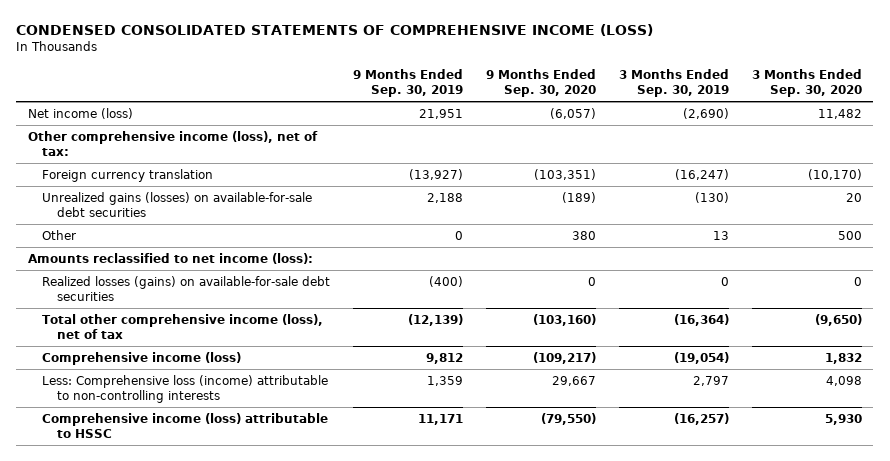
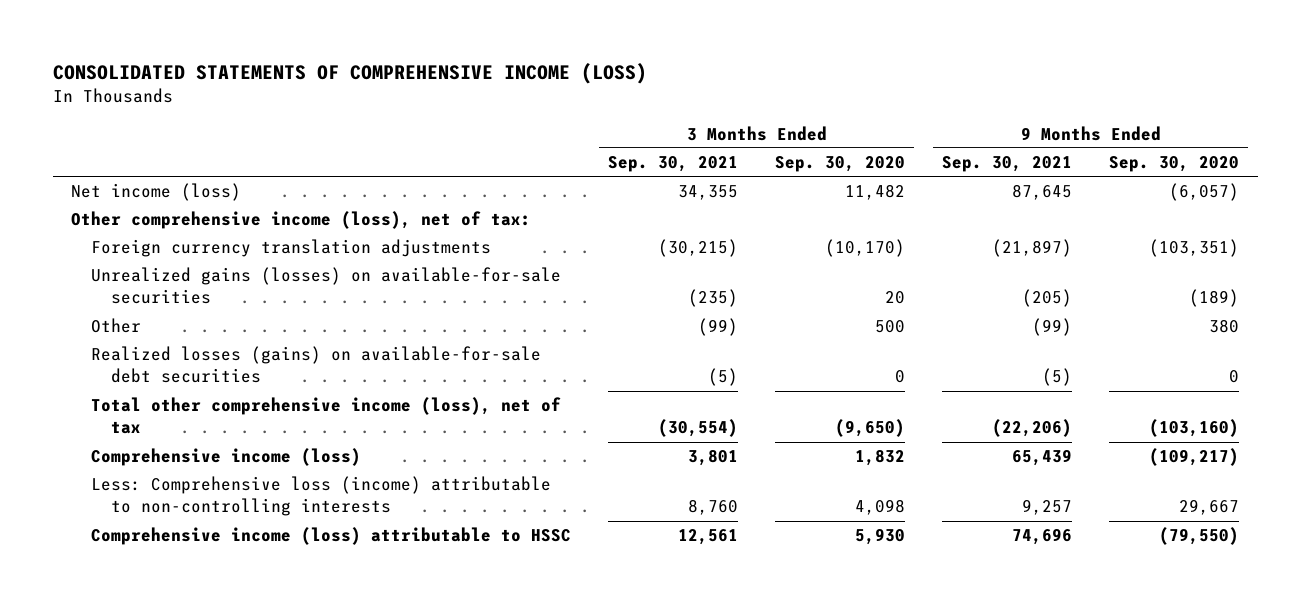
[16,23,654,36] CONDENSED CONSOLIDATED STATEMENTS OF COMPREHENSIVE INCOME (LOSS) -> [52,63,647,85] CONSOLIDATED STATEMENTS OF COMPREHENSIVE INCOME (LOSS)
[353,68,464,98] 9 Months Ended Sep. 30, 2019 -> none
[618,68,729,98] 3 Months Ended Sep. 30, 2019 -> none
none -> [608,156,739,173] Sep. 30, 2021
none -> [942,156,1073,173] Sep. 30, 2021
[42,168,214,182] Foreign currency translation -> [91,239,492,258] Foreign currency translation adjustments
[42,191,313,218] Unrealized gains (losses) on available-for-sale debt securities -> [91,267,562,305] Unrealized gains (losses) on available-for-sale securities
[27,252,313,264] Amounts reclassified to net income (loss): -> none

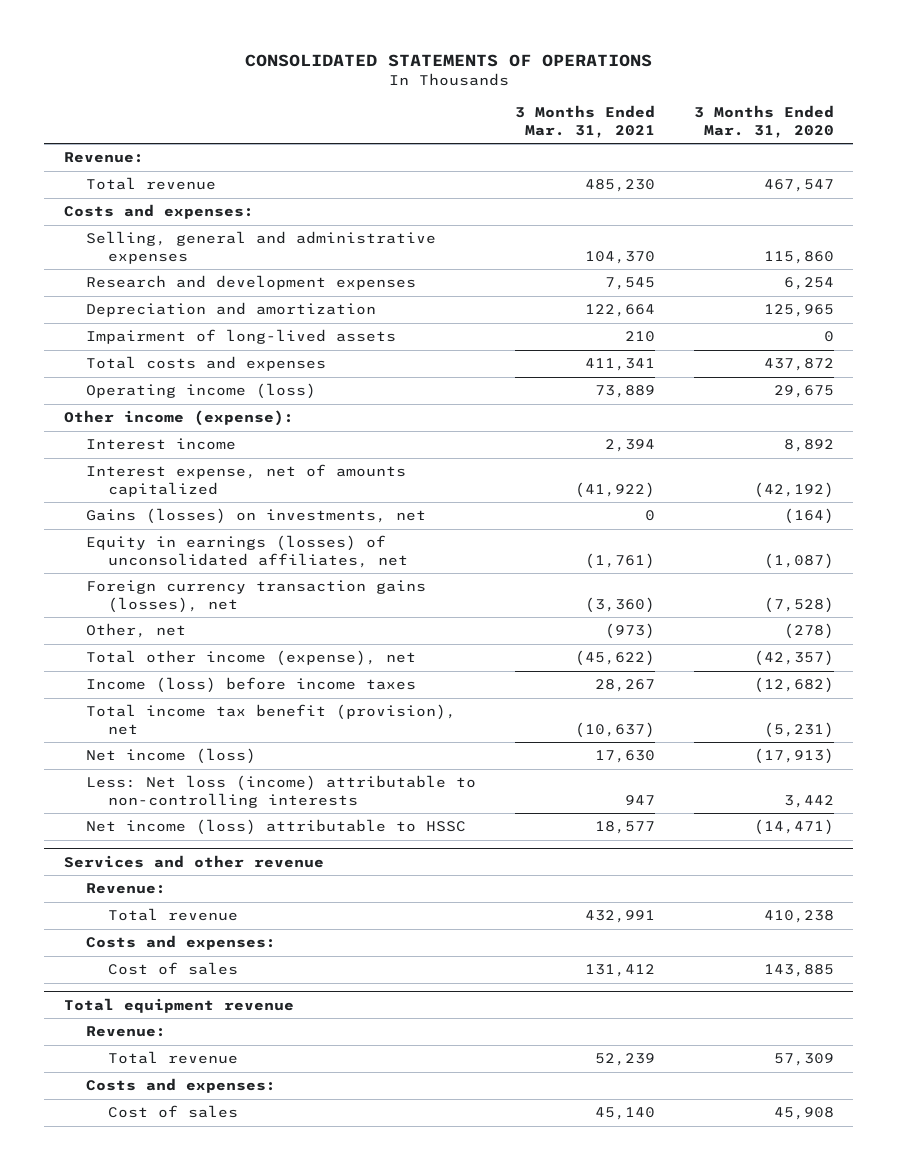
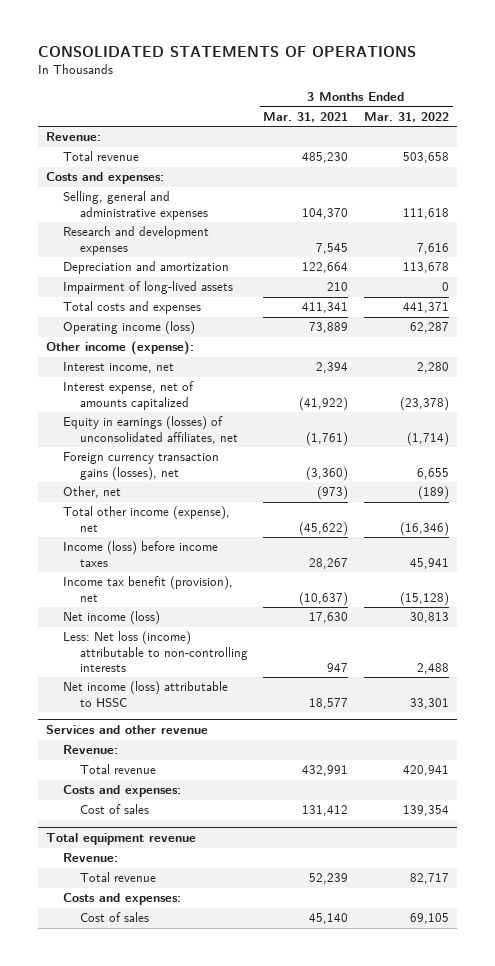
[693,105,834,138] 3 Months Ended Mar. 31, 2020 -> none
none -> [363,111,449,122] Mar. 31, 2022
[85,438,236,451] Interest income -> [62,362,174,374] Interest income, net
[85,508,426,525] Gains (losses) on investments, net -> none
[85,704,456,735] Total income tax benefit (provision), net -> [62,576,233,602] Income tax benefit (provision), net

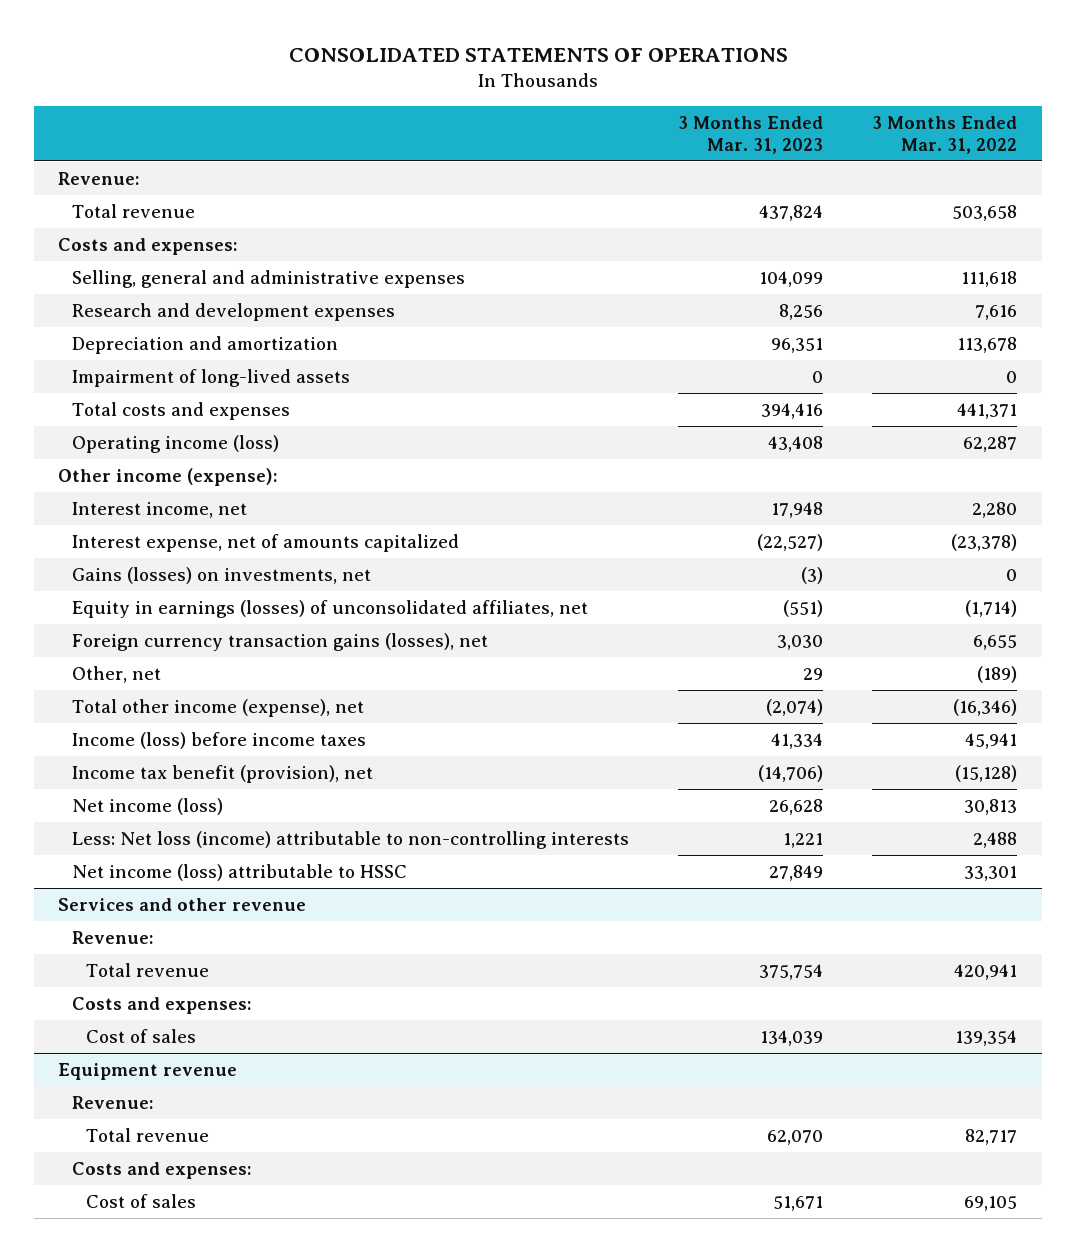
[263,111,349,122] Mar. 31, 2021 -> none
none -> [678,115,824,154] 3 Months Ended Mar. 31, 2023
none -> [71,566,371,584] Gains (losses) on investments, net
[45,832,196,845] Total equipment revenue -> [58,1062,238,1080] Equipment revenue

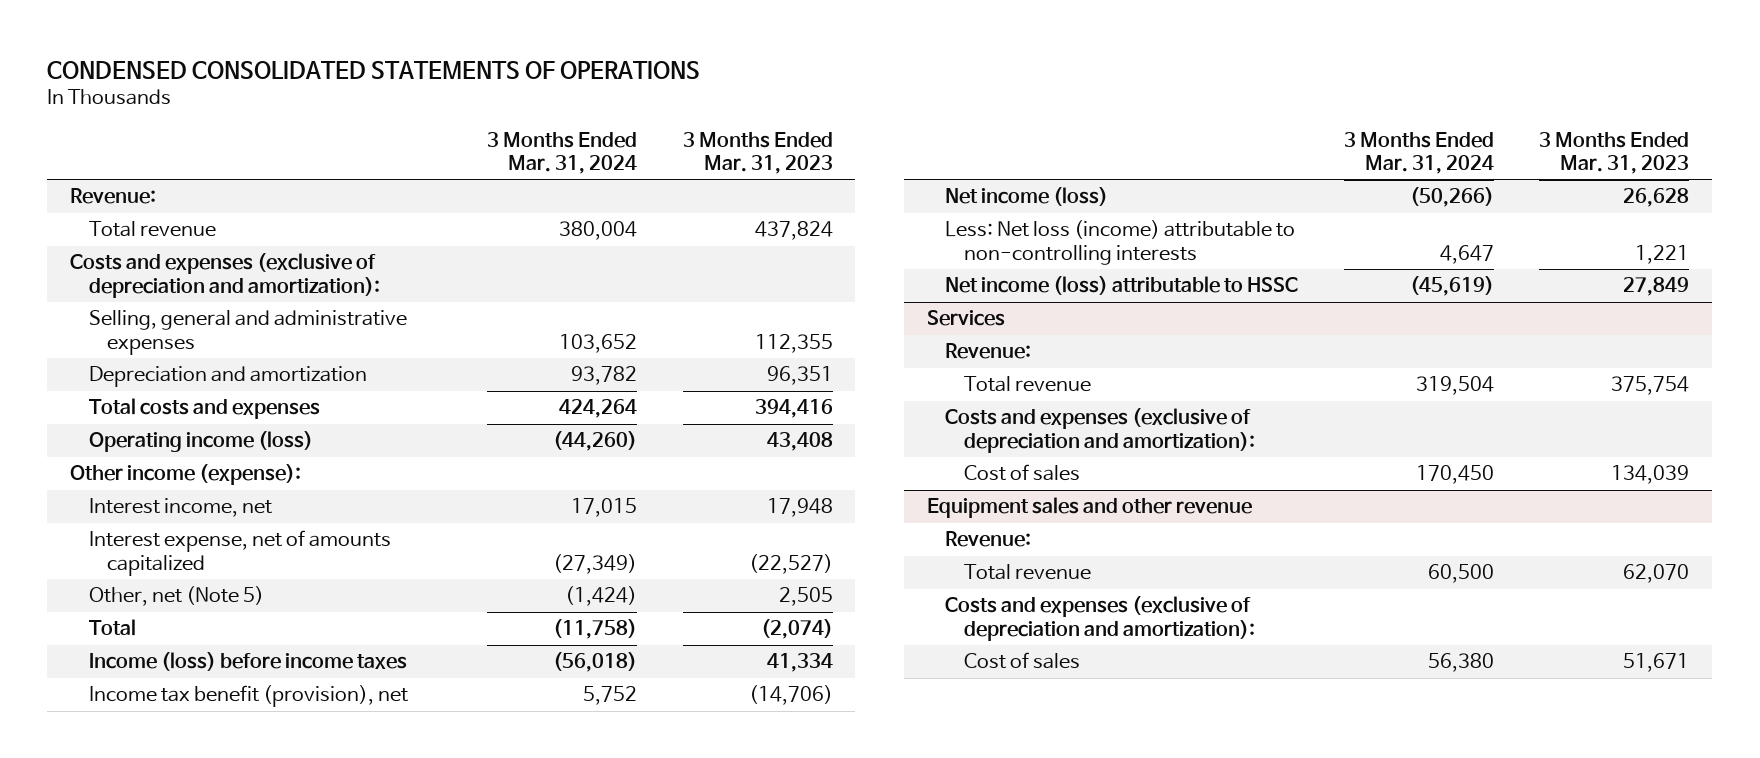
[288,48,788,63] CONSOLIDATED STATEMENTS OF OPERATIONS -> [47,60,701,79] CONDENSED CONSOLIDATED STATEMENTS OF OPERATIONS
[872,115,1018,154] 3 Months Ended Mar. 31, 2022 -> none
none -> [487,131,638,174] 3 Months Ended Mar. 31, 2024
[71,302,395,321] Research and development expenses -> none
[58,237,239,255] Costs and expenses: -> [70,253,380,298] Costs and expenses (exclusive of depreciation and amortization):
[759,270,824,287] 104,099 -> [754,333,833,353] 112,355
[71,368,350,387] Impairment of long-lived assets -> none
[71,566,371,584] Gains (losses) on investments, net -> none
[71,599,588,618] Equity in earnings (losses) of unconsolidated affiliates, net -> none
[71,632,488,651] Foreign currency transaction gains (losses), net -> none
[71,665,161,683] Other, net -> [88,586,264,607] Other, net (Note 5)
[803,667,824,680] 29 -> [778,587,833,607] 2,505
[71,698,364,717] Total other income (expense), net -> [88,619,136,637] Total
[58,897,307,911] Services and other revenue -> none
none -> [926,310,1005,327] Services
[71,996,252,1014] Costs and expenses: -> [945,408,1255,453] Costs and expenses (exclusive of depreciation and amortization):
[58,1062,238,1080] Equipment revenue -> [926,497,1252,519] Equipment sales and other revenue
[71,1161,252,1179] Costs and expenses: -> [945,596,1255,641] Costs and expenses (exclusive of depreciation and amortization):

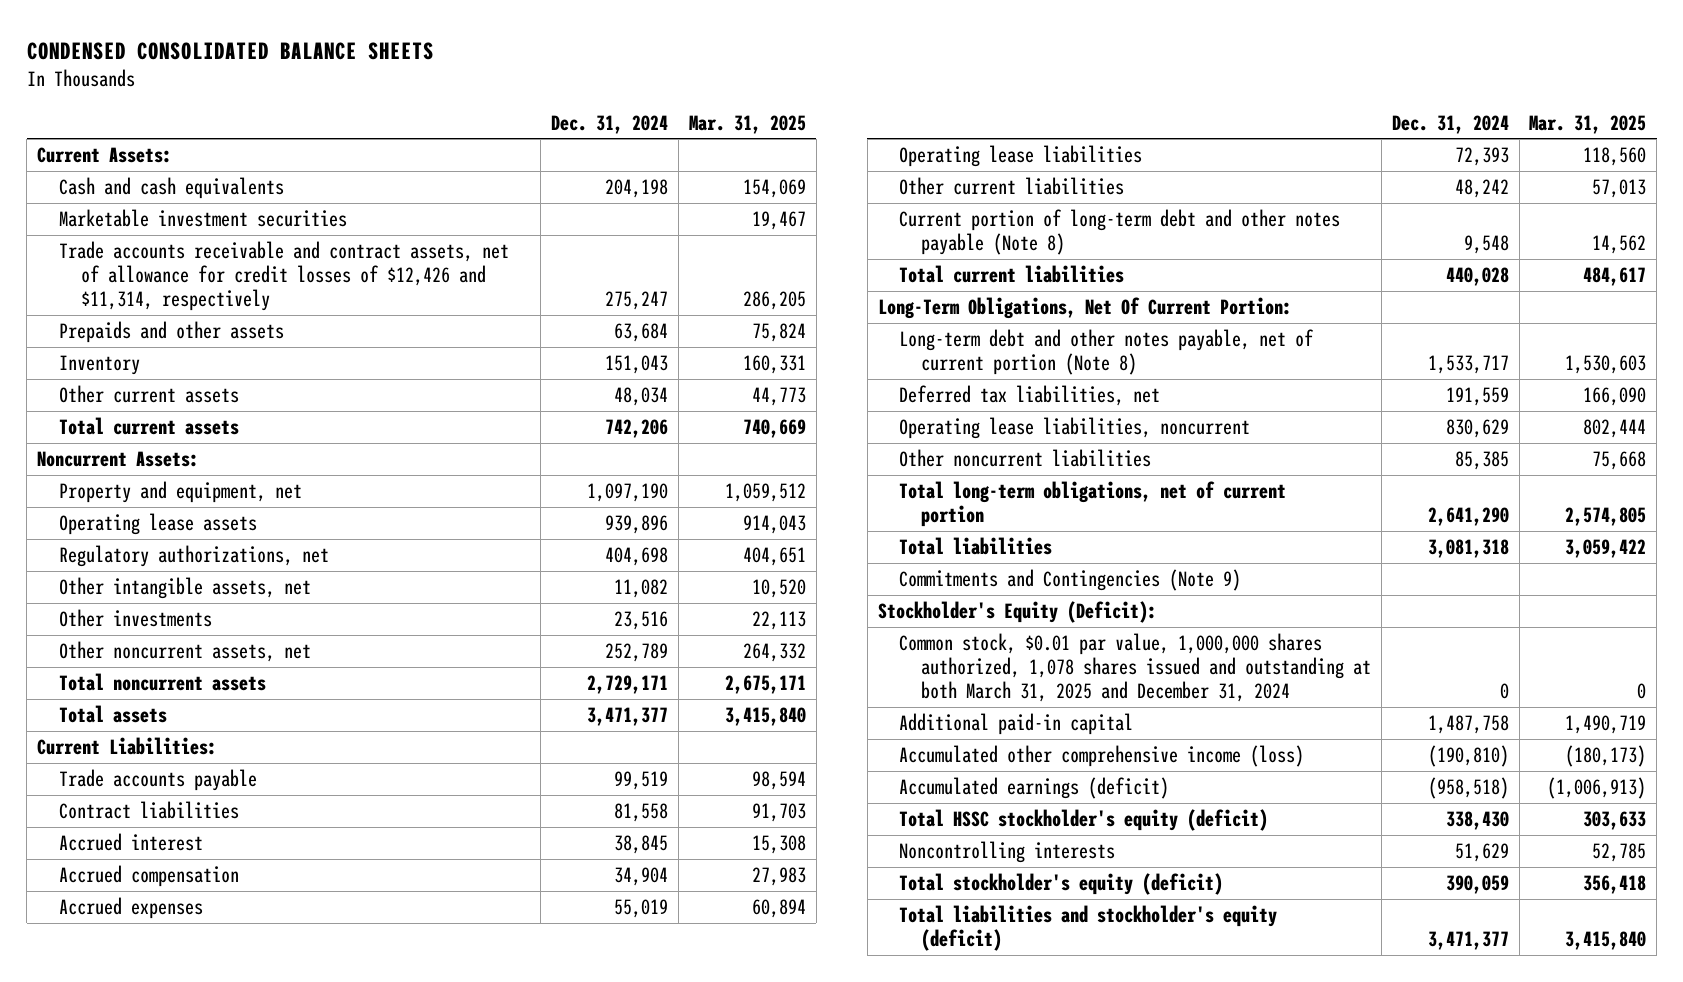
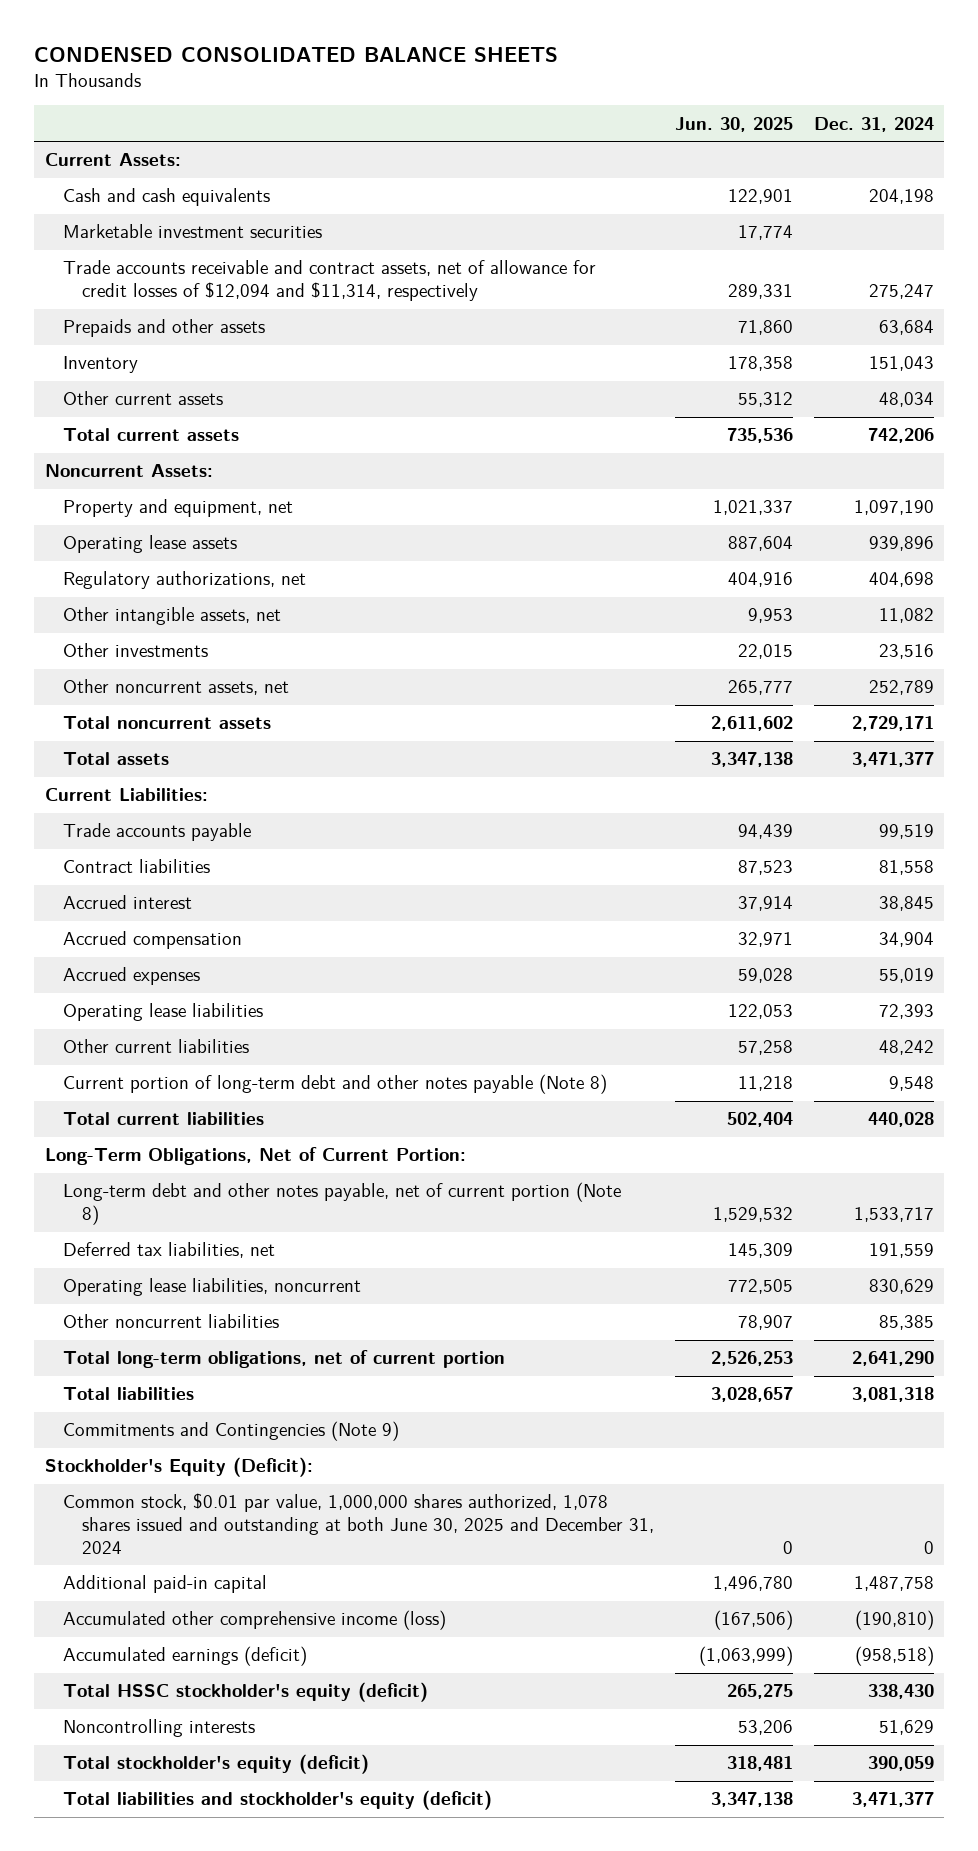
[688,114,806,134] Mar. 31, 2025 -> none
none -> [675,116,794,132] Jun. 30, 2025
[58,241,509,311] Trade accounts receivable and contract assets, net of allowance for credit losses of $12,426 and $11,314, respectively -> [63,260,597,301] Trade accounts receivable and contract assets, net of allowance for credit losses of $12,094 and $11,314, respectively
[877,297,1292,320] Long-Term Obligations, Net Of Current Portion: -> [44,1147,466,1166] Long-Term Obligations, Net of Current Portion:
[899,633,1372,702] Common stock, $0.01 par value, 1,000,000 shares authorized, 1,078 shares issued and outstanding at both March 31, 2025 and December 31, 2024 -> [63,1493,655,1554] Common stock, $0.01 par value, 1,000,000 shares authorized, 1,078 shares issued and outstanding at both June 30, 2025 and December 31, 2024

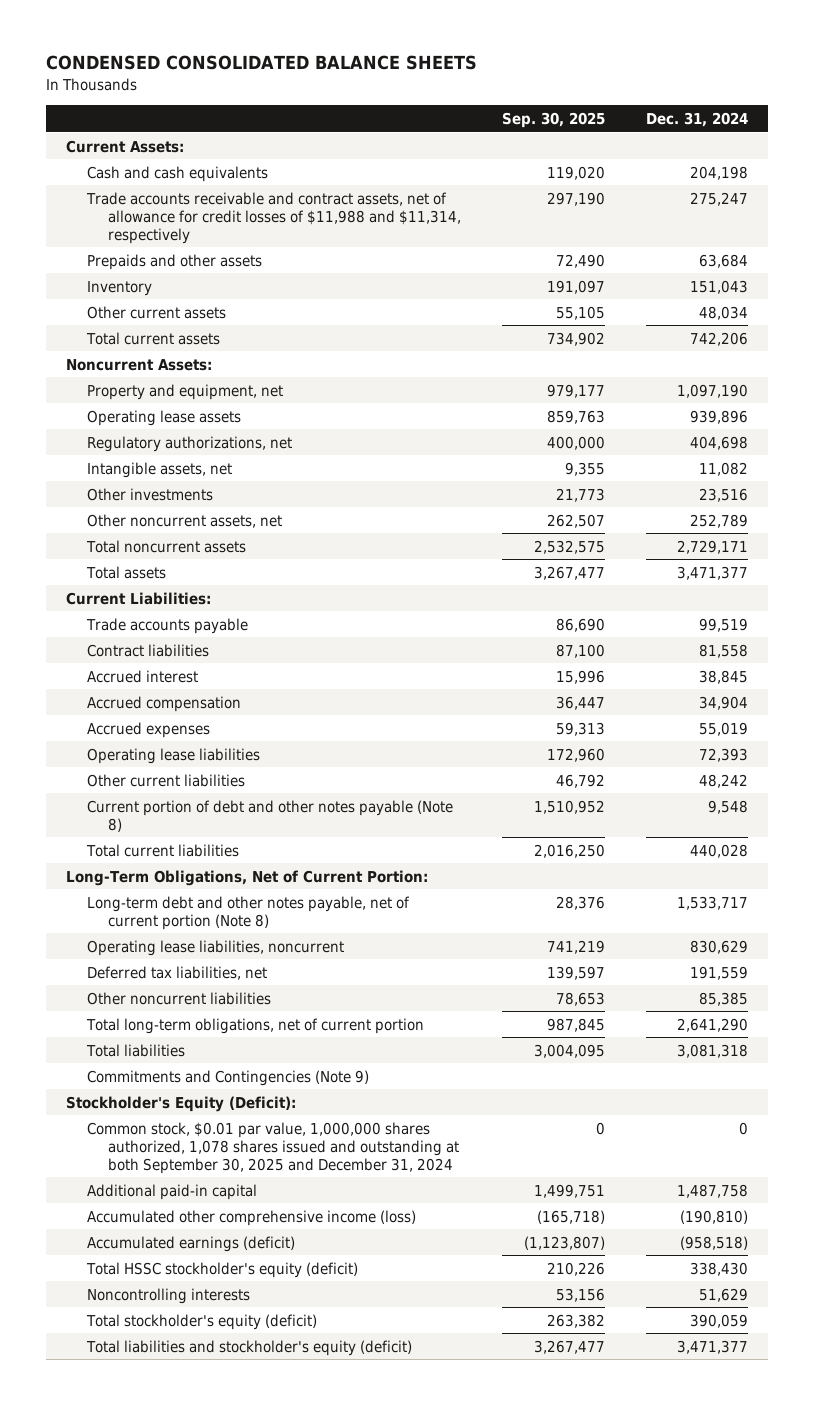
[675,116,794,132] Jun. 30, 2025 -> none
none -> [502,111,606,128] Sep. 30, 2025
[63,224,323,239] Marketable investment securities -> none
[63,260,597,301] Trade accounts receivable and contract assets, net of allowance for credit losses of $12,094 and $11,314, respectively -> [86,191,462,244] Trade accounts receivable and contract assets, net of allowance for credit losses of $11,988 and $11,314, respectively
[63,607,282,626] Other intangible assets, net -> [87,461,233,478] Intangible assets, net
[63,1074,608,1095] Current portion of long-term debt and other notes payable (Note 8) -> [87,799,454,832] Current portion of debt and other notes payable (Note 8)
[63,1242,276,1259] Deferred tax liabilities, net -> [87,965,268,980] Deferred tax liabilities, net
[63,1493,655,1554] Common stock, $0.01 par value, 1,000,000 shares authorized, 1,078 shares issued and outstanding at both June 30, 2025 and December 31, 2024 -> [87,1121,460,1174] Common stock, $0.01 par value, 1,000,000 shares authorized, 1,078 shares issued and outstanding at both September 30, 2025 and December 31, 2024

